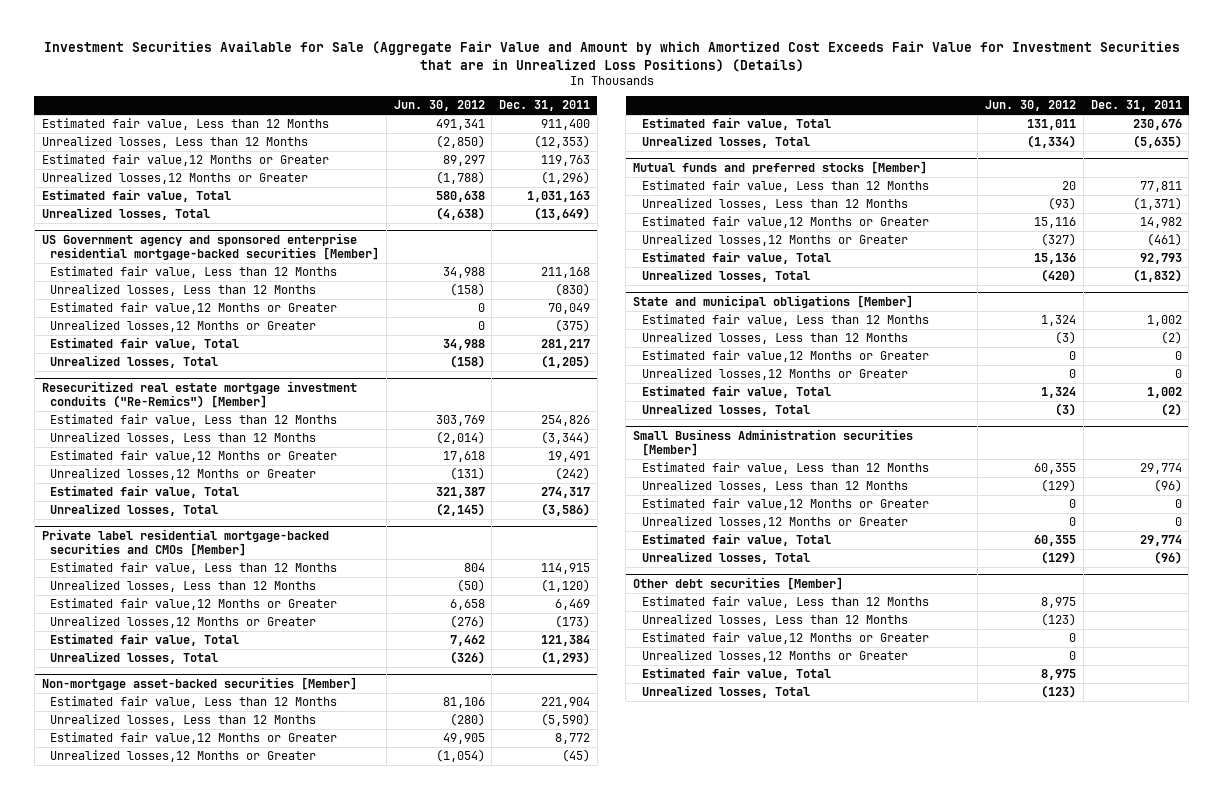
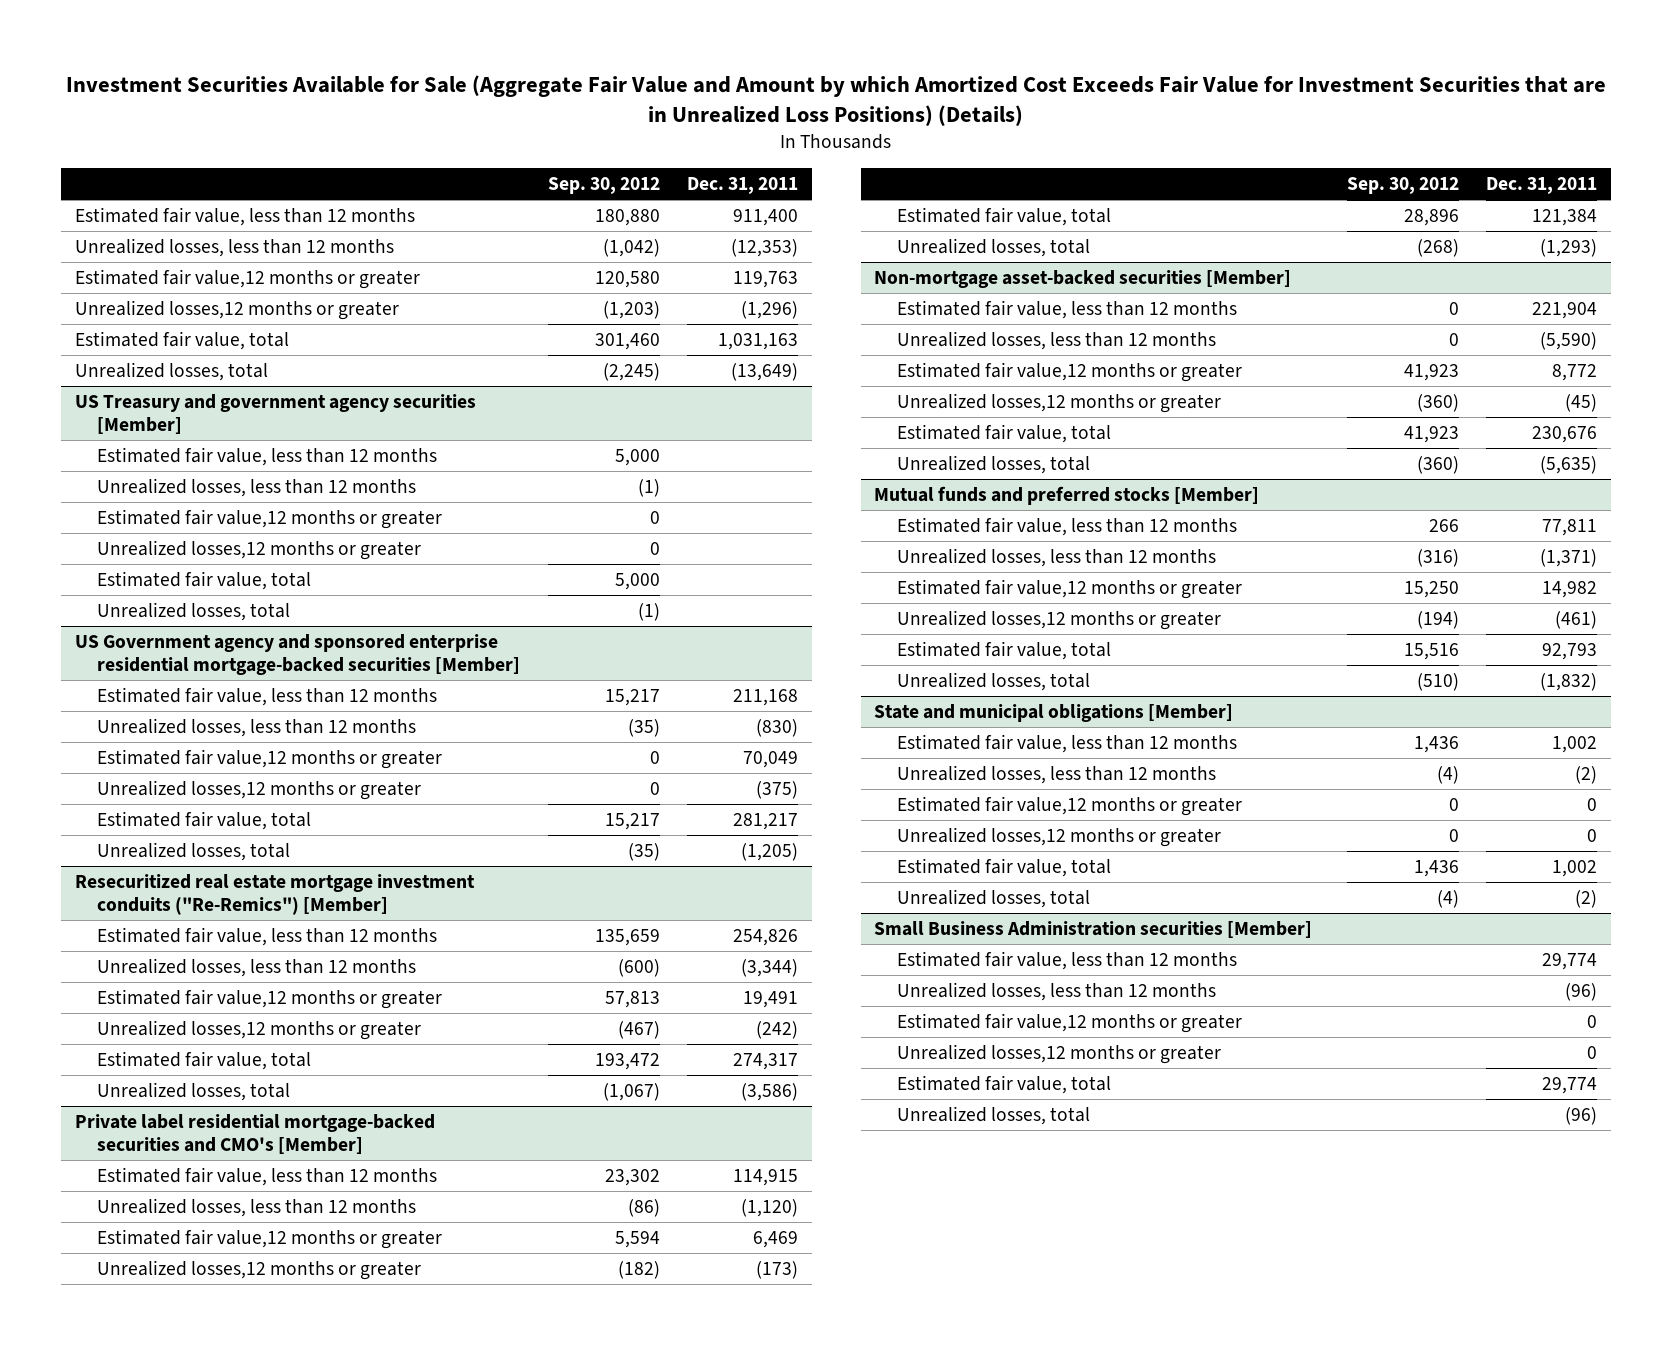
[393,100,485,112] Jun. 30, 2012 -> none
none -> [547,176,660,194] Sep. 30, 2012
[41,118,329,131] Estimated fair value, Less than 12 Months -> [74,206,415,226] Estimated fair value, less than 12 months
[41,136,308,149] Unrealized losses, Less than 12 Months -> [74,237,394,257] Unrealized losses, less than 12 months
[41,154,329,167] Estimated fair value,12 Months or Greater -> [74,268,420,289] Estimated fair value,12 months or greater
[41,172,308,185] Unrealized losses,12 Months or Greater -> [74,299,399,320] Unrealized losses,12 months or greater
[41,189,231,203] Estimated fair value, Total -> [74,330,289,350] Estimated fair value, total
[41,207,210,221] Unrealized losses, Total -> [74,361,268,381] Unrealized losses, total
none -> [74,393,476,435] US Treasury and government agency securities [Member]
none -> [97,446,438,466] Estimated fair value, less than 12 months
none -> [97,477,417,497] Unrealized losses, less than 12 months
none -> [97,508,443,529] Estimated fair value,12 months or greater
none -> [97,539,422,560] Unrealized losses,12 months or greater
none -> [97,570,312,590] Estimated fair value, total
none -> [97,601,291,621] Unrealized losses, total
[50,266,338,279] Estimated fair value, Less than 12 Months -> [97,686,438,706] Estimated fair value, less than 12 months
[50,284,317,297] Unrealized losses, Less than 12 Months -> [97,717,417,737] Unrealized losses, less than 12 months
[50,302,338,315] Estimated fair value,12 Months or Greater -> [97,748,443,769] Estimated fair value,12 months or greater
[50,320,317,333] Unrealized losses,12 Months or Greater -> [97,779,422,800] Unrealized losses,12 months or greater
[50,337,240,351] Estimated fair value, Total -> [97,810,312,830] Estimated fair value, total
[50,355,219,369] Unrealized losses, Total -> [97,841,291,861] Unrealized losses, total
[50,414,338,427] Estimated fair value, Less than 12 Months -> [97,926,438,946] Estimated fair value, less than 12 months
[50,432,317,445] Unrealized losses, Less than 12 Months -> [97,957,417,977] Unrealized losses, less than 12 months
[50,450,338,463] Estimated fair value,12 Months or Greater -> [97,988,443,1009] Estimated fair value,12 months or greater
[50,468,317,481] Unrealized losses,12 Months or Greater -> [97,1019,422,1040] Unrealized losses,12 months or greater
[50,485,240,499] Estimated fair value, Total -> [97,1050,312,1070] Estimated fair value, total
[50,503,219,517] Unrealized losses, Total -> [97,1081,291,1101] Unrealized losses, total
[41,528,329,557] Private label residential mortgage-backed securities and CMOs [Member] -> [74,1113,435,1155] Private label residential mortgage-backed securities and CMO's [Member]
[50,562,338,575] Estimated fair value, Less than 12 Months -> [97,1166,438,1186] Estimated fair value, less than 12 months
[50,580,317,593] Unrealized losses, Less than 12 Months -> [97,1197,417,1217] Unrealized losses, less than 12 months
[50,598,338,611] Estimated fair value,12 Months or Greater -> [97,1228,443,1249] Estimated fair value,12 months or greater
[50,616,317,629] Unrealized losses,12 Months or Greater -> [97,1259,422,1280] Unrealized losses,12 months or greater
[50,633,240,647] Estimated fair value, Total -> [896,206,1111,226] Estimated fair value, total
[50,651,219,665] Unrealized losses, Total -> [896,237,1090,257] Unrealized losses, total
[50,696,338,709] Estimated fair value, Less than 12 Months -> [896,299,1237,319] Estimated fair value, less than 12 months
[50,714,317,727] Unrealized losses, Less than 12 Months -> [896,330,1216,350] Unrealized losses, less than 12 months
[50,732,338,745] Estimated fair value,12 Months or Greater -> [896,361,1242,382] Estimated fair value,12 months or greater
[50,750,317,763] Unrealized losses,12 Months or Greater -> [896,392,1221,413] Unrealized losses,12 months or greater
[641,117,831,131] Estimated fair value, Total -> [896,423,1111,443] Estimated fair value, total
[641,135,810,149] Unrealized losses, Total -> [896,454,1090,474] Unrealized losses, total
[641,180,929,193] Estimated fair value, Less than 12 Months -> [896,516,1237,536] Estimated fair value, less than 12 months
[641,198,908,211] Unrealized losses, Less than 12 Months -> [896,547,1216,567] Unrealized losses, less than 12 months
[641,216,929,229] Estimated fair value,12 Months or Greater -> [896,578,1242,599] Estimated fair value,12 months or greater
[641,234,908,247] Unrealized losses,12 Months or Greater -> [896,609,1221,630] Unrealized losses,12 months or greater
[641,251,831,265] Estimated fair value, Total -> [896,640,1111,660] Estimated fair value, total
[641,269,810,283] Unrealized losses, Total -> [896,671,1090,691] Unrealized losses, total
[641,314,929,327] Estimated fair value, Less than 12 Months -> [896,733,1237,753] Estimated fair value, less than 12 months
[641,332,908,345] Unrealized losses, Less than 12 Months -> [896,764,1216,784] Unrealized losses, less than 12 months
[641,350,929,363] Estimated fair value,12 Months or Greater -> [896,795,1242,816] Estimated fair value,12 months or greater
[641,368,908,381] Unrealized losses,12 Months or Greater -> [896,826,1221,847] Unrealized losses,12 months or greater
[641,385,831,399] Estimated fair value, Total -> [896,857,1111,877] Estimated fair value, total
[641,403,810,417] Unrealized losses, Total -> [896,888,1090,908] Unrealized losses, total
[633,576,844,590] Other debt securities [Member] -> none
[641,596,929,609] Estimated fair value, Less than 12 Months -> none
[641,614,908,627] Unrealized losses, Less than 12 Months -> none
[641,632,929,645] Estimated fair value,12 Months or Greater -> none
[641,650,908,663] Unrealized losses,12 Months or Greater -> none
[641,667,831,681] Estimated fair value, Total -> none
[641,685,810,699] Unrealized losses, Total -> none
[641,462,929,475] Estimated fair value, Less than 12 Months -> [896,950,1237,970] Estimated fair value, less than 12 months
[641,480,908,493] Unrealized losses, Less than 12 Months -> [896,981,1216,1001] Unrealized losses, less than 12 months
[641,498,929,511] Estimated fair value,12 Months or Greater -> [896,1012,1242,1033] Estimated fair value,12 months or greater
[641,516,908,529] Unrealized losses,12 Months or Greater -> [896,1043,1221,1064] Unrealized losses,12 months or greater
[641,533,831,547] Estimated fair value, Total -> [896,1074,1111,1094] Estimated fair value, total
[641,551,810,565] Unrealized losses, Total -> [896,1105,1090,1125] Unrealized losses, total

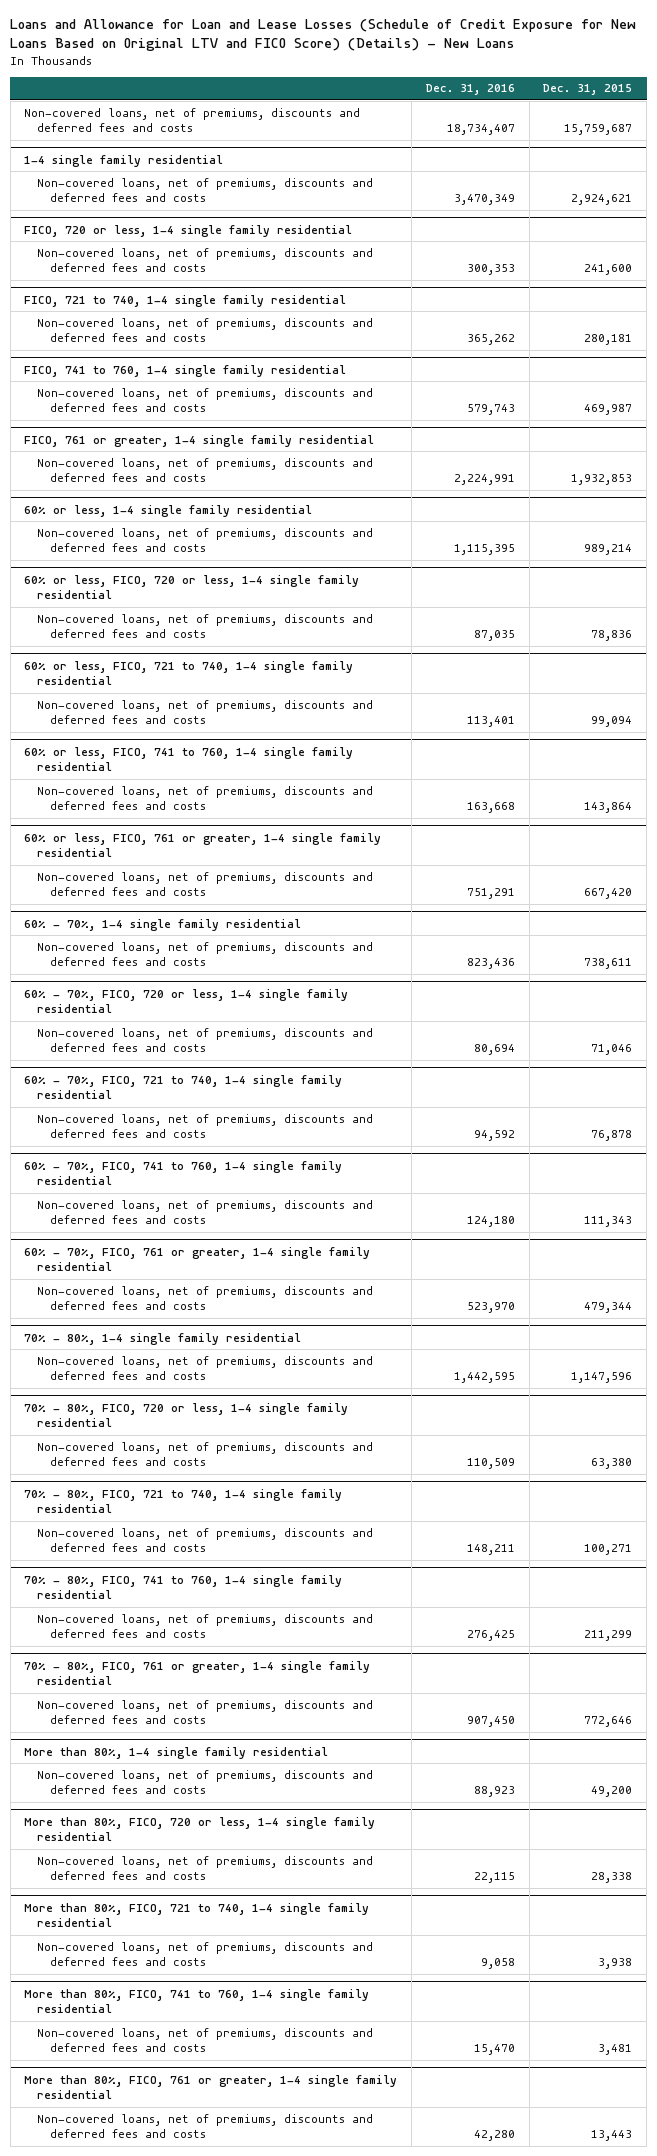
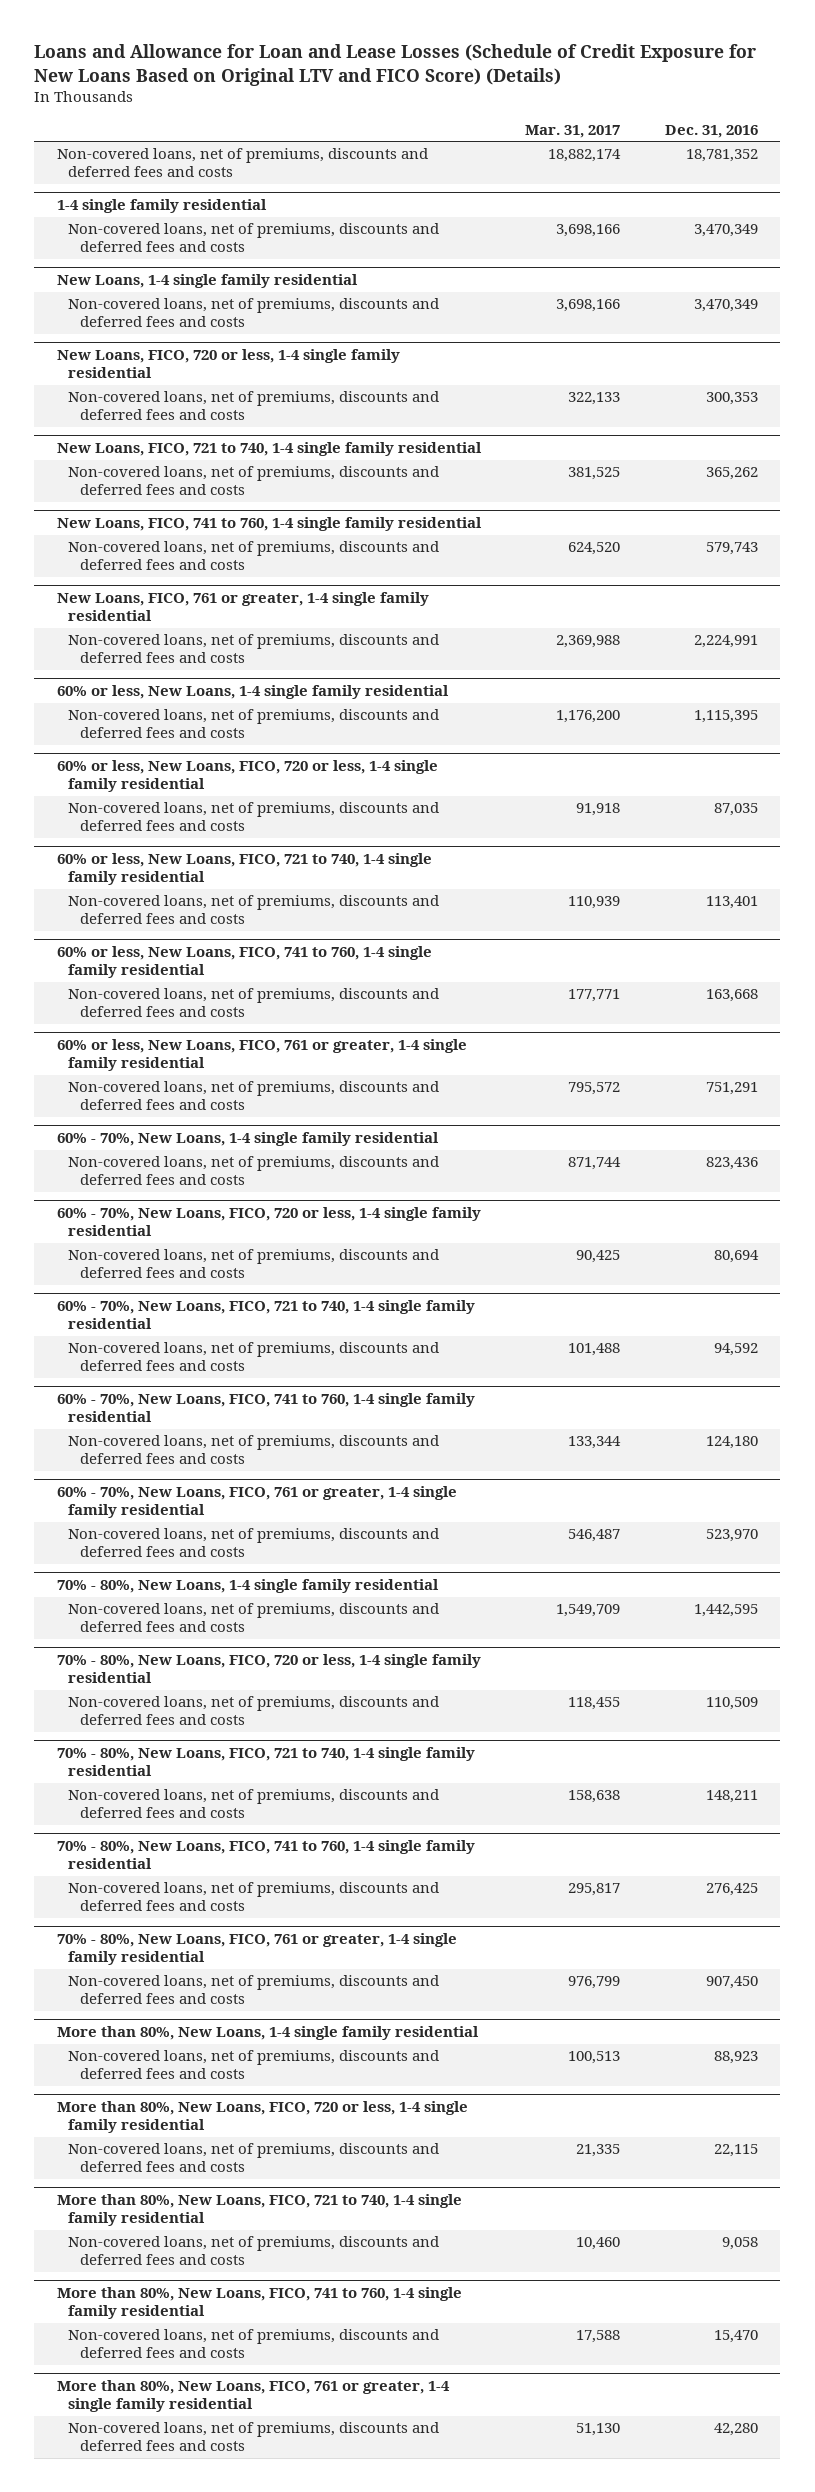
[10,19,637,52] Loans and Allowance for Loan and Lease Losses (Schedule of Credit Exposure for New Loans Based on Original LTV and FICO Score) (Details) - New Loans -> [34,43,757,86] Loans and Allowance for Loan and Lease Losses (Schedule of Credit Exposure for New Loans Based on Original LTV and FICO Score) (Details)
[543,84,633,96] Dec. 31, 2015 -> none
none -> [525,124,621,138] Mar. 31, 2017
[446,124,515,136] 18,734,407 -> [686,149,759,163] 18,781,352
none -> [56,274,358,289] New Loans, 1-4 single family residential
none -> [68,298,440,328] Non-covered loans, net of premiums, discounts and deferred fees and costs
[24,224,353,237] FICO, 720 or less, 1-4 single family residential -> [56,349,400,379] New Loans, FICO, 720 or less, 1-4 single family residential
[24,294,347,307] FICO, 721 to 740, 1-4 single family residential -> [56,442,482,457] New Loans, FICO, 721 to 740, 1-4 single family residential
[24,364,347,377] FICO, 741 to 760, 1-4 single family residential -> [56,517,482,532] New Loans, FICO, 741 to 760, 1-4 single family residential
[24,434,375,447] FICO, 761 or greater, 1-4 single family residential -> [56,592,429,622] New Loans, FICO, 761 or greater, 1-4 single family residential
[24,504,313,517] 60% or less, 1-4 single family residential -> [56,685,449,700] 60% or less, New Loans, 1-4 single family residential
[24,574,360,600] 60% or less, FICO, 720 or less, 1-4 single family residential -> [56,760,438,793] 60% or less, New Loans, FICO, 720 or less, 1-4 single family residential
[24,660,354,686] 60% or less, FICO, 721 to 740, 1-4 single family residential -> [56,853,432,886] 60% or less, New Loans, FICO, 721 to 740, 1-4 single family residential
[24,746,354,772] 60% or less, FICO, 741 to 760, 1-4 single family residential -> [56,946,432,979] 60% or less, New Loans, FICO, 741 to 760, 1-4 single family residential
[24,832,382,858] 60% or less, FICO, 761 or greater, 1-4 single family residential -> [56,1039,467,1072] 60% or less, New Loans, FICO, 761 or greater, 1-4 single family residential
[24,918,302,931] 60% - 70%, 1-4 single family residential -> [56,1132,439,1147] 60% - 70%, New Loans, 1-4 single family residential
[24,988,349,1014] 60% - 70%, FICO, 720 or less, 1-4 single family residential -> [56,1207,481,1237] 60% - 70%, New Loans, FICO, 720 or less, 1-4 single family residential
[24,1074,343,1100] 60% - 70%, FICO, 721 to 740, 1-4 single family residential -> [56,1300,475,1330] 60% - 70%, New Loans, FICO, 721 to 740, 1-4 single family residential
[24,1160,343,1186] 60% - 70%, FICO, 741 to 760, 1-4 single family residential -> [56,1393,475,1423] 60% - 70%, New Loans, FICO, 741 to 760, 1-4 single family residential
[24,1246,371,1272] 60% - 70%, FICO, 761 or greater, 1-4 single family residential -> [56,1486,457,1519] 60% - 70%, New Loans, FICO, 761 or greater, 1-4 single family residential
[24,1332,302,1345] 70% - 80%, 1-4 single family residential -> [56,1579,439,1594] 70% - 80%, New Loans, 1-4 single family residential
[24,1402,349,1428] 70% - 80%, FICO, 720 or less, 1-4 single family residential -> [56,1654,481,1684] 70% - 80%, New Loans, FICO, 720 or less, 1-4 single family residential
[24,1488,343,1514] 70% - 80%, FICO, 721 to 740, 1-4 single family residential -> [56,1747,475,1777] 70% - 80%, New Loans, FICO, 721 to 740, 1-4 single family residential
[24,1574,343,1600] 70% - 80%, FICO, 741 to 760, 1-4 single family residential -> [56,1840,475,1870] 70% - 80%, New Loans, FICO, 741 to 760, 1-4 single family residential
[24,1660,371,1686] 70% - 80%, FICO, 761 or greater, 1-4 single family residential -> [56,1933,457,1966] 70% - 80%, New Loans, FICO, 761 or greater, 1-4 single family residential
[24,1746,329,1759] More than 80%, 1-4 single family residential -> [56,2026,479,2041] More than 80%, New Loans, 1-4 single family residential
[24,1816,376,1842] More than 80%, FICO, 720 or less, 1-4 single family residential -> [56,2101,468,2134] More than 80%, New Loans, FICO, 720 or less, 1-4 single family residential
[24,1902,370,1928] More than 80%, FICO, 721 to 740, 1-4 single family residential -> [56,2194,462,2227] More than 80%, New Loans, FICO, 721 to 740, 1-4 single family residential
[24,1988,370,2014] More than 80%, FICO, 741 to 760, 1-4 single family residential -> [56,2287,462,2320] More than 80%, New Loans, FICO, 741 to 760, 1-4 single family residential
[24,2074,398,2100] More than 80%, FICO, 761 or greater, 1-4 single family residential -> [56,2380,450,2413] More than 80%, New Loans, FICO, 761 or greater, 1-4 single family residential

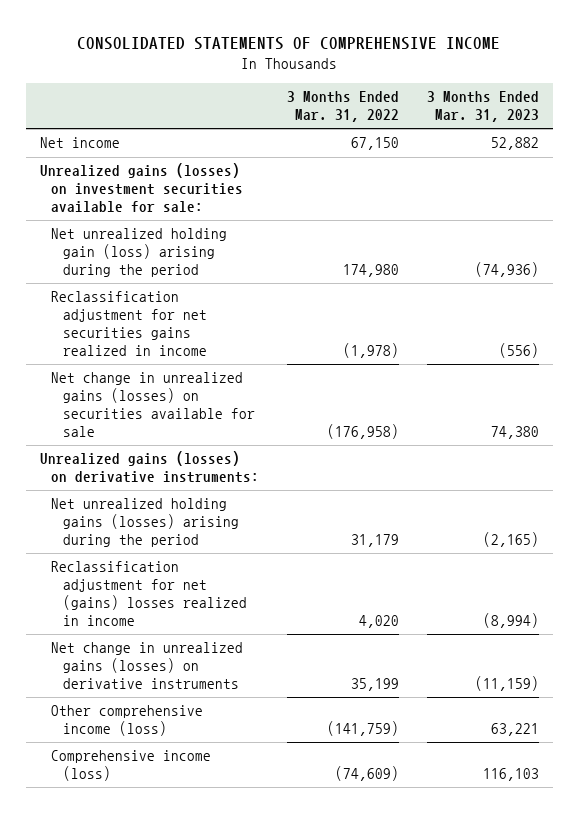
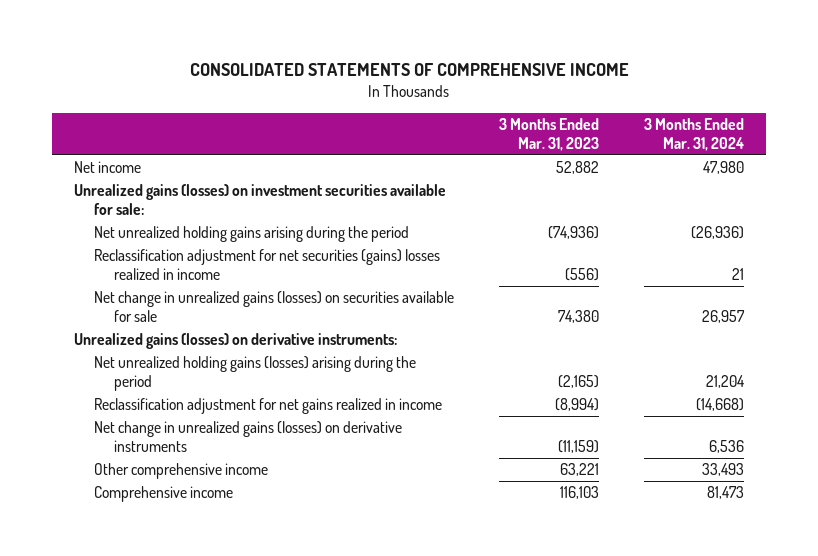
[287,91,400,122] 3 Months Ended Mar. 31, 2022 -> none
none -> [643,117,744,152] 3 Months Ended Mar. 31, 2024
[51,228,228,278] Net unrealized holding gain (loss) arising during the period -> [94,226,410,243] Net unrealized holding gains arising during the period
[51,291,207,357] Reclassification adjustment for net securities gains realized in income -> [94,249,441,281] Reclassification adjustment for net securities (gains) losses realized in income
[51,561,247,627] Reclassification adjustment for net (gains) losses realized in income -> [94,398,443,415] Reclassification adjustment for net gains realized in income
[51,705,204,737] Other comprehensive income (loss) -> [94,463,269,480] Other comprehensive income
[51,750,212,782] Comprehensive income (loss) -> [94,486,234,503] Comprehensive income

